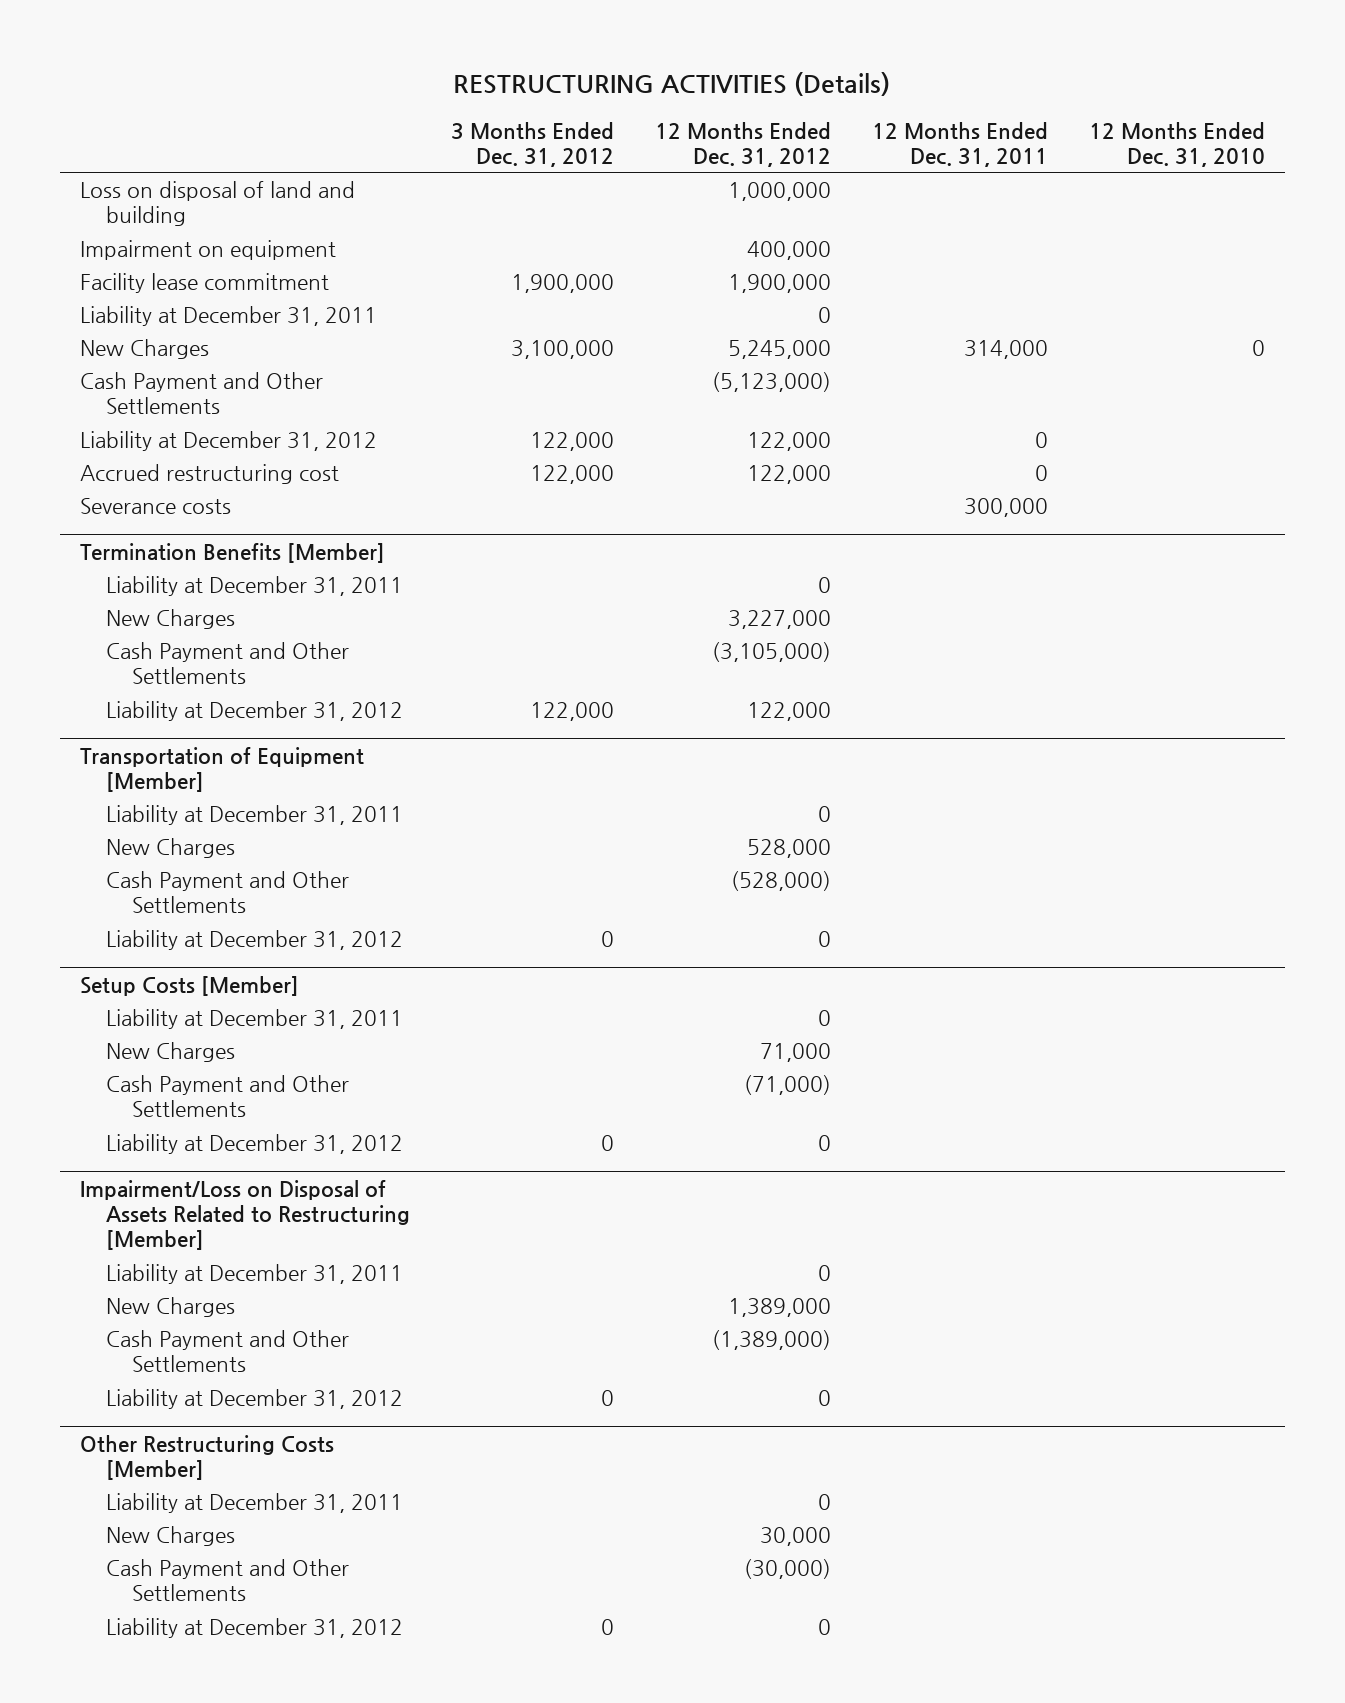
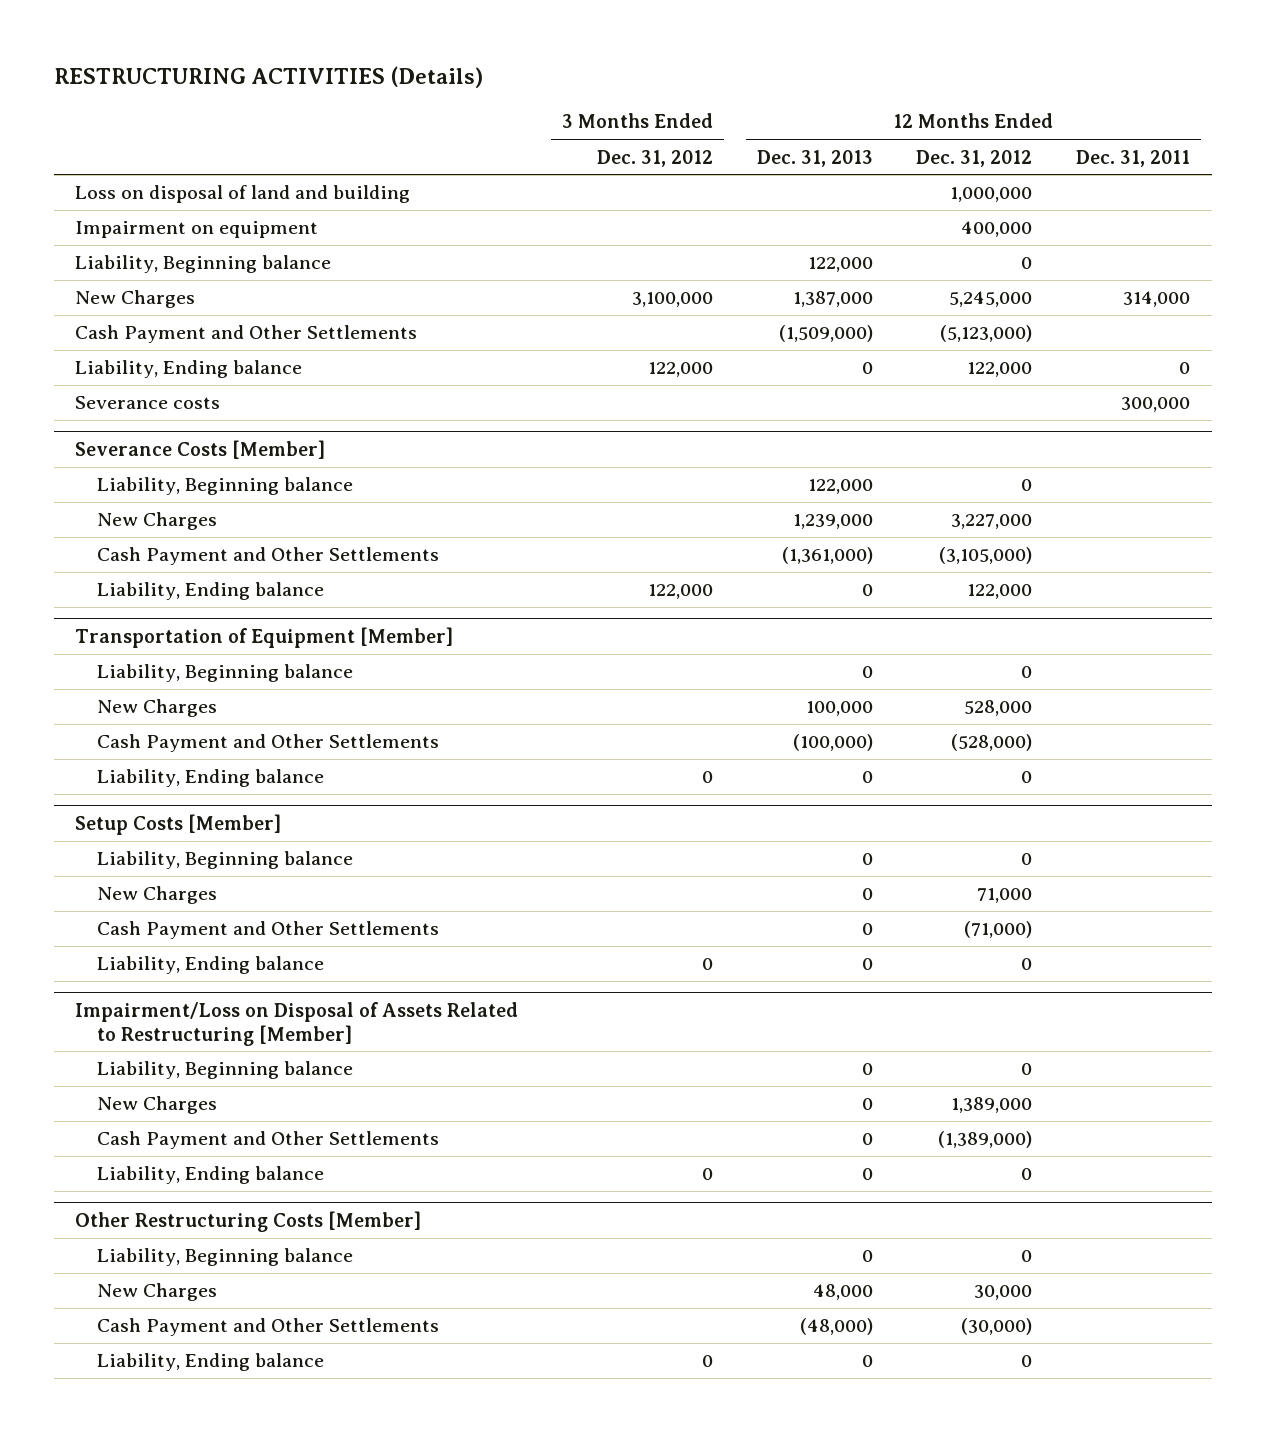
[1088,121,1265,167] 12 Months Ended Dec. 31, 2010 -> none
none -> [756,149,873,167] Dec. 31, 2013
[79,273,329,294] Facility lease commitment -> none
[79,306,377,327] Liability at December 31, 2011 -> [75,255,332,274] Liability, Beginning balance
[79,464,339,485] Accrued restructuring cost -> none
[79,431,377,452] Liability at December 31, 2012 -> [75,360,303,379] Liability, Ending balance
[79,542,385,563] Termination Benefits [Member] -> none
none -> [75,440,326,460] Severance Costs [Member]
[106,576,404,597] Liability at December 31, 2011 -> [96,477,353,496] Liability, Beginning balance
[106,701,404,722] Liability at December 31, 2012 -> [96,582,324,601] Liability, Ending balance
[106,805,404,826] Liability at December 31, 2011 -> [96,664,353,683] Liability, Beginning balance
[106,930,404,951] Liability at December 31, 2012 -> [96,769,324,788] Liability, Ending balance
[106,1009,404,1030] Liability at December 31, 2011 -> [96,851,353,870] Liability, Beginning balance
[106,1134,404,1155] Liability at December 31, 2012 -> [96,956,324,975] Liability, Ending balance
[106,1264,404,1285] Liability at December 31, 2011 -> [96,1061,353,1080] Liability, Beginning balance
[106,1389,404,1410] Liability at December 31, 2012 -> [96,1166,324,1185] Liability, Ending balance
[106,1493,404,1514] Liability at December 31, 2011 -> [96,1248,353,1267] Liability, Beginning balance
[106,1618,404,1639] Liability at December 31, 2012 -> [96,1353,324,1372] Liability, Ending balance

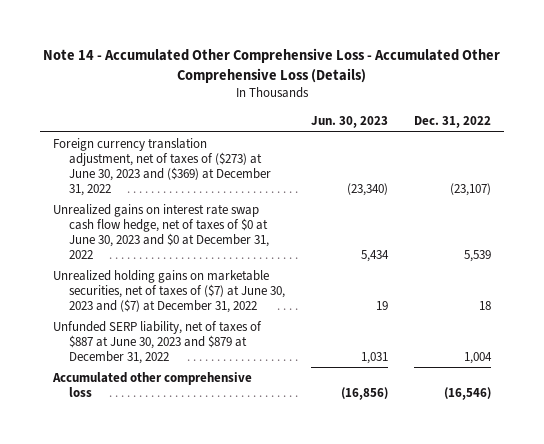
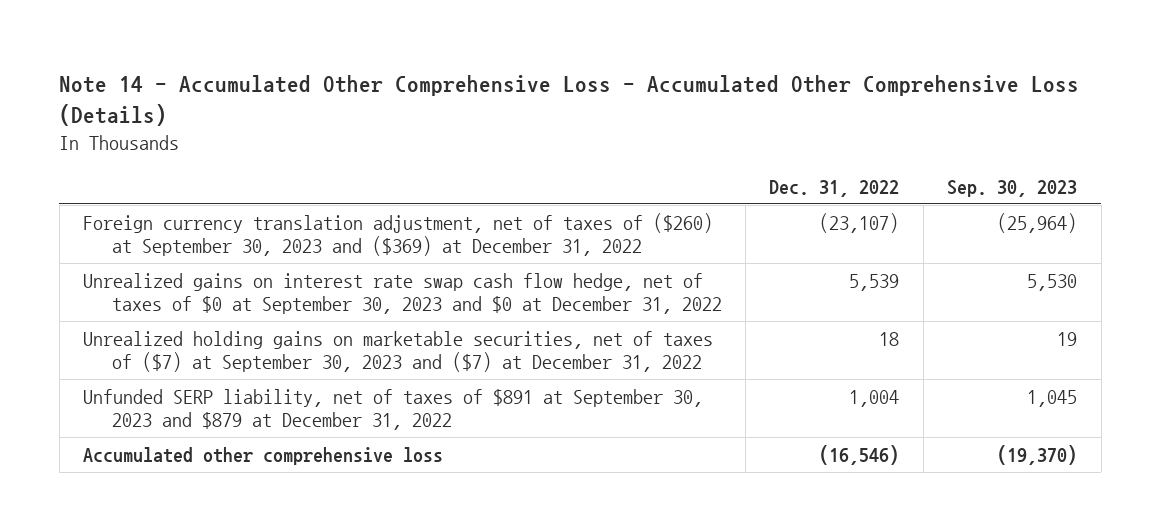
[311,115,389,128] Jun. 30, 2023 -> none
none -> [947,179,1078,197] Sep. 30, 2023
[52,138,271,196] Foreign currency translation adjustment, net of taxes of ($273) at June 30, 2023 and ($369) at December 31, 2022 -> [83,212,714,257] Foreign currency translation adjustment, net of taxes of ($260) at September 30, 2023 and ($369) at December 31, 2022
[52,204,269,259] Unrealized gains on interest rate swap cash flow hedge, net of taxes of $0 at June 30, 2023 and $0 at December 31, 2022 -> [83,272,722,315] Unrealized gains on interest rate swap cash flow hedge, net of taxes of $0 at September 30, 2023 and $0 at December 31, 2022
[52,270,285,313] Unrealized holding gains on marketable securities, net of taxes of ($7) at June 30, 2023 and ($7) at December 31, 2022 -> [83,330,714,373] Unrealized holding gains on marketable securities, net of taxes of ($7) at September 30, 2023 and ($7) at December 31, 2022
[52,321,262,364] Unfunded SERP liability, net of taxes of $887 at June 30, 2023 and $879 at December 31, 2022 -> [83,388,704,431] Unfunded SERP liability, net of taxes of $891 at September 30, 2023 and $879 at December 31, 2022

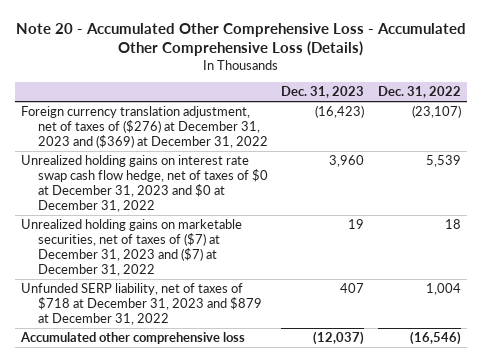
[59,74,1080,126] Note 14 - Accumulated Other Comprehensive Loss - Accumulated Other Comprehensive Loss (Details) -> [15,22,466,57] Note 20 - Accumulated Other Comprehensive Loss - Accumulated Other Comprehensive Loss (Details)
[947,179,1078,197] Sep. 30, 2023 -> none
none -> [281,86,365,99] Dec. 31, 2023
[83,212,714,257] Foreign currency translation adjustment, net of taxes of ($260) at September 30, 2023 and ($369) at December 31, 2022 -> [21,106,268,148] Foreign currency translation adjustment, net of taxes of ($276) at December 31, 2023 and ($369) at December 31, 2022
[83,272,722,315] Unrealized gains on interest rate swap cash flow hedge, net of taxes of $0 at September 30, 2023 and $0 at December 31, 2022 -> [21,155,268,212] Unrealized holding gains on interest rate swap cash flow hedge, net of taxes of $0 at December 31, 2023 and $0 at December 31, 2022
[83,330,714,373] Unrealized holding gains on marketable securities, net of taxes of ($7) at September 30, 2023 and ($7) at December 31, 2022 -> [21,219,243,276] Unrealized holding gains on marketable securities, net of taxes of ($7) at December 31, 2023 and ($7) at December 31, 2022
[83,388,704,431] Unfunded SERP liability, net of taxes of $891 at September 30, 2023 and $879 at December 31, 2022 -> [21,283,262,325] Unfunded SERP liability, net of taxes of $718 at December 31, 2023 and $879 at December 31, 2022

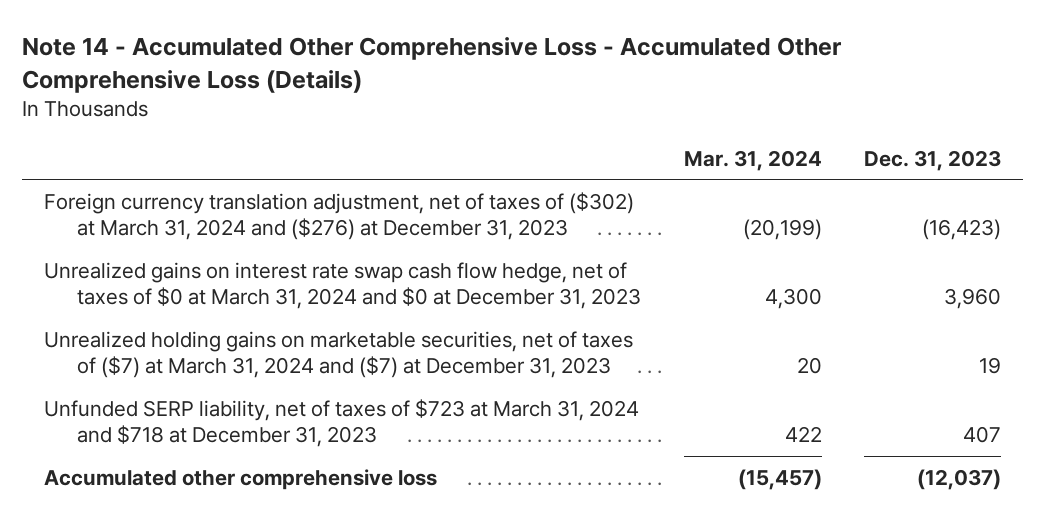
[15,22,466,57] Note 20 - Accumulated Other Comprehensive Loss - Accumulated Other Comprehensive Loss (Details) -> [22,36,843,93] Note 14 - Accumulated Other Comprehensive Loss - Accumulated Other Comprehensive Loss (Details)
[377,86,461,99] Dec. 31, 2022 -> none
none -> [683,149,822,171] Mar. 31, 2024
[21,106,268,148] Foreign currency translation adjustment, net of taxes of ($276) at December 31, 2023 and ($369) at December 31, 2022 -> [43,191,634,241] Foreign currency translation adjustment, net of taxes of ($302) at March 31, 2024 and ($276) at December 31, 2023
[21,155,268,212] Unrealized holding gains on interest rate swap cash flow hedge, net of taxes of $0 at December 31, 2023 and $0 at December 31, 2022 -> [43,261,641,310] Unrealized gains on interest rate swap cash flow hedge, net of taxes of $0 at March 31, 2024 and $0 at December 31, 2023
[21,219,243,276] Unrealized holding gains on marketable securities, net of taxes of ($7) at December 31, 2023 and ($7) at December 31, 2022 -> [43,330,633,379] Unrealized holding gains on marketable securities, net of taxes of ($7) at March 31, 2024 and ($7) at December 31, 2023
[21,283,262,325] Unfunded SERP liability, net of taxes of $718 at December 31, 2023 and $879 at December 31, 2022 -> [43,398,639,448] Unfunded SERP liability, net of taxes of $723 at March 31, 2024 and $718 at December 31, 2023

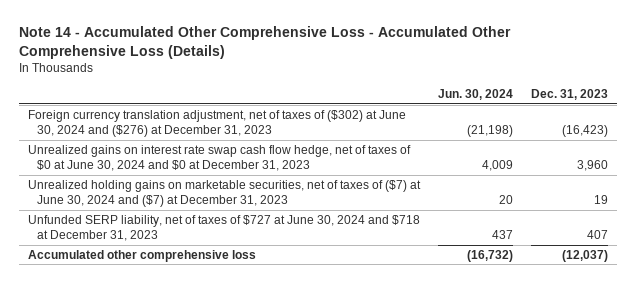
[683,149,822,171] Mar. 31, 2024 -> none
none -> [438,89,514,101] Jun. 30, 2024
[43,191,634,241] Foreign currency translation adjustment, net of taxes of ($302) at March 31, 2024 and ($276) at December 31, 2023 -> [27,109,406,138] Foreign currency translation adjustment, net of taxes of ($302) at June 30, 2024 and ($276) at December 31, 2023
[43,261,641,310] Unrealized gains on interest rate swap cash flow hedge, net of taxes of $0 at March 31, 2024 and $0 at December 31, 2023 -> [27,144,411,172] Unrealized gains on interest rate swap cash flow hedge, net of taxes of $0 at June 30, 2024 and $0 at December 31, 2023
[43,330,633,379] Unrealized holding gains on marketable securities, net of taxes of ($7) at March 31, 2024 and ($7) at December 31, 2023 -> [27,179,421,208] Unrealized holding gains on marketable securities, net of taxes of ($7) at June 30, 2024 and ($7) at December 31, 2023
[43,398,639,448] Unfunded SERP liability, net of taxes of $723 at March 31, 2024 and $718 at December 31, 2023 -> [27,214,420,242] Unfunded SERP liability, net of taxes of $727 at June 30, 2024 and $718 at December 31, 2023

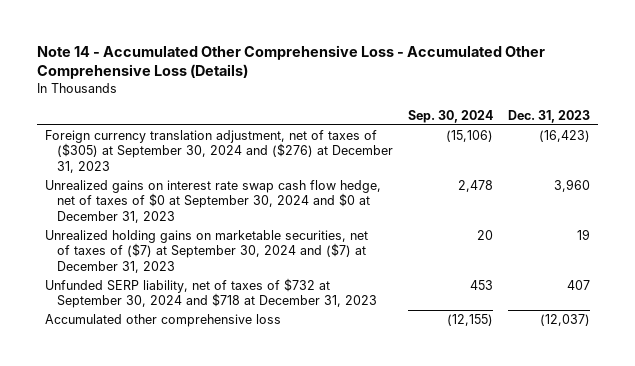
[438,89,514,101] Jun. 30, 2024 -> none
none -> [407,109,493,123] Sep. 30, 2024
[27,109,406,138] Foreign currency translation adjustment, net of taxes of ($302) at June 30, 2024 and ($276) at December 31, 2023 -> [44,129,393,173] Foreign currency translation adjustment, net of taxes of ($305) at September 30, 2024 and ($276) at December 31, 2023
[27,144,411,172] Unrealized gains on interest rate swap cash flow hedge, net of taxes of $0 at June 30, 2024 and $0 at December 31, 2023 -> [44,179,381,223] Unrealized gains on interest rate swap cash flow hedge, net of taxes of $0 at September 30, 2024 and $0 at December 31, 2023
[27,179,421,208] Unrealized holding gains on marketable securities, net of taxes of ($7) at June 30, 2024 and ($7) at December 31, 2023 -> [44,229,368,273] Unrealized holding gains on marketable securities, net of taxes of ($7) at September 30, 2024 and ($7) at December 31, 2023
[27,214,420,242] Unfunded SERP liability, net of taxes of $727 at June 30, 2024 and $718 at December 31, 2023 -> [44,277,377,309] Unfunded SERP liability, net of taxes of $732 at September 30, 2024 and $718 at December 31, 2023

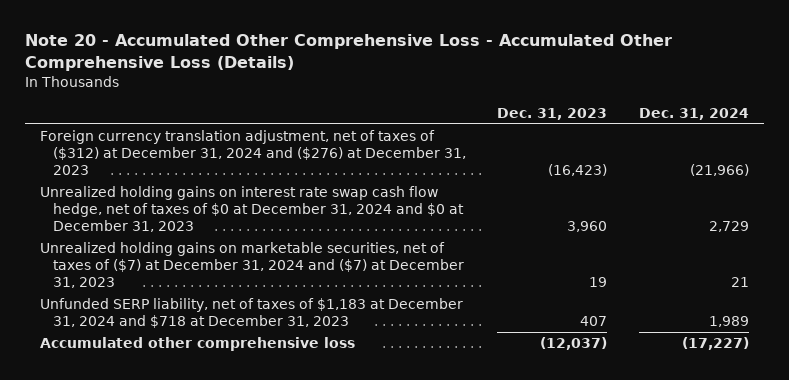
[37,44,546,80] Note 14 - Accumulated Other Comprehensive Loss - Accumulated Other Comprehensive Loss (Details) -> [24,34,672,72] Note 20 - Accumulated Other Comprehensive Loss - Accumulated Other Comprehensive Loss (Details)
[407,109,493,123] Sep. 30, 2024 -> none
none -> [638,107,749,120] Dec. 31, 2024
[44,129,393,173] Foreign currency translation adjustment, net of taxes of ($305) at September 30, 2024 and ($276) at December 31, 2023 -> [40,130,467,175] Foreign currency translation adjustment, net of taxes of ($312) at December 31, 2024 and ($276) at December 31, 2023
[44,179,381,223] Unrealized gains on interest rate swap cash flow hedge, net of taxes of $0 at September 30, 2024 and $0 at December 31, 2023 -> [40,186,465,232] Unrealized holding gains on interest rate swap cash flow hedge, net of taxes of $0 at December 31, 2024 and $0 at December 31, 2023
[44,229,368,273] Unrealized holding gains on marketable securities, net of taxes of ($7) at September 30, 2024 and ($7) at December 31, 2023 -> [40,242,465,288] Unrealized holding gains on marketable securities, net of taxes of ($7) at December 31, 2024 and ($7) at December 31, 2023
[44,277,377,309] Unfunded SERP liability, net of taxes of $732 at September 30, 2024 and $718 at December 31, 2023 -> [40,298,464,329] Unfunded SERP liability, net of taxes of $1,183 at December 31, 2024 and $718 at December 31, 2023

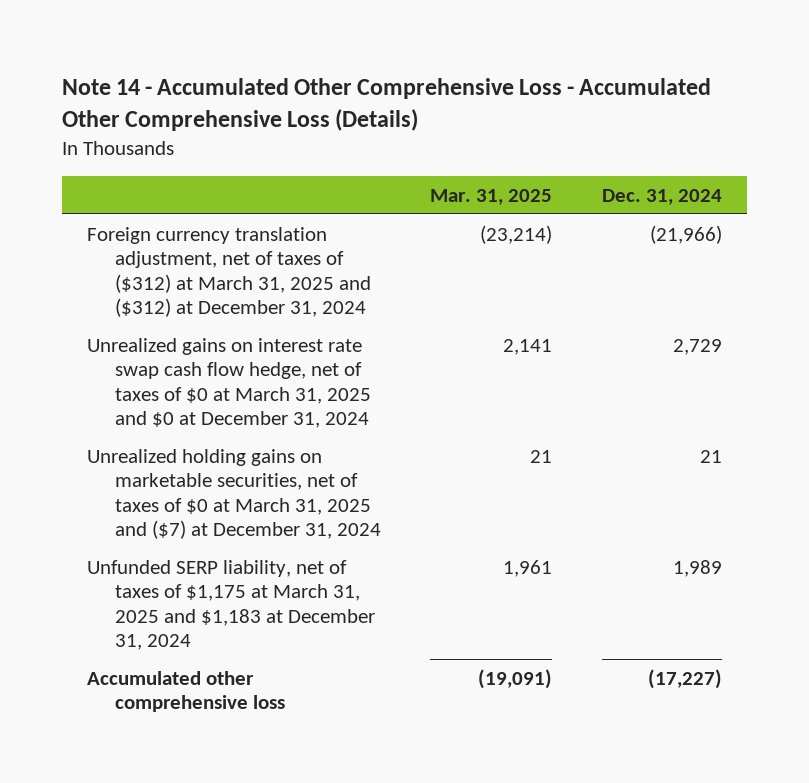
[24,34,672,72] Note 20 - Accumulated Other Comprehensive Loss - Accumulated Other Comprehensive Loss (Details) -> [62,77,712,131] Note 14 - Accumulated Other Comprehensive Loss - Accumulated Other Comprehensive Loss (Details)
[497,107,608,120] Dec. 31, 2023 -> none
none -> [430,188,553,205] Mar. 31, 2025
[40,130,467,175] Foreign currency translation adjustment, net of taxes of ($312) at December 31, 2024 and ($276) at December 31, 2023 -> [86,226,371,318] Foreign currency translation adjustment, net of taxes of ($312) at March 31, 2025 and ($312) at December 31, 2024
[40,186,465,232] Unrealized holding gains on interest rate swap cash flow hedge, net of taxes of $0 at December 31, 2024 and $0 at December 31, 2023 -> [86,337,371,429] Unrealized gains on interest rate swap cash flow hedge, net of taxes of $0 at March 31, 2025 and $0 at December 31, 2024
[40,242,465,288] Unrealized holding gains on marketable securities, net of taxes of ($7) at December 31, 2024 and ($7) at December 31, 2023 -> [86,448,381,540] Unrealized holding gains on marketable securities, net of taxes of $0 at March 31, 2025 and ($7) at December 31, 2024
[40,298,464,329] Unfunded SERP liability, net of taxes of $1,183 at December 31, 2024 and $718 at December 31, 2023 -> [86,559,375,651] Unfunded SERP liability, net of taxes of $1,175 at March 31, 2025 and $1,183 at December 31, 2024

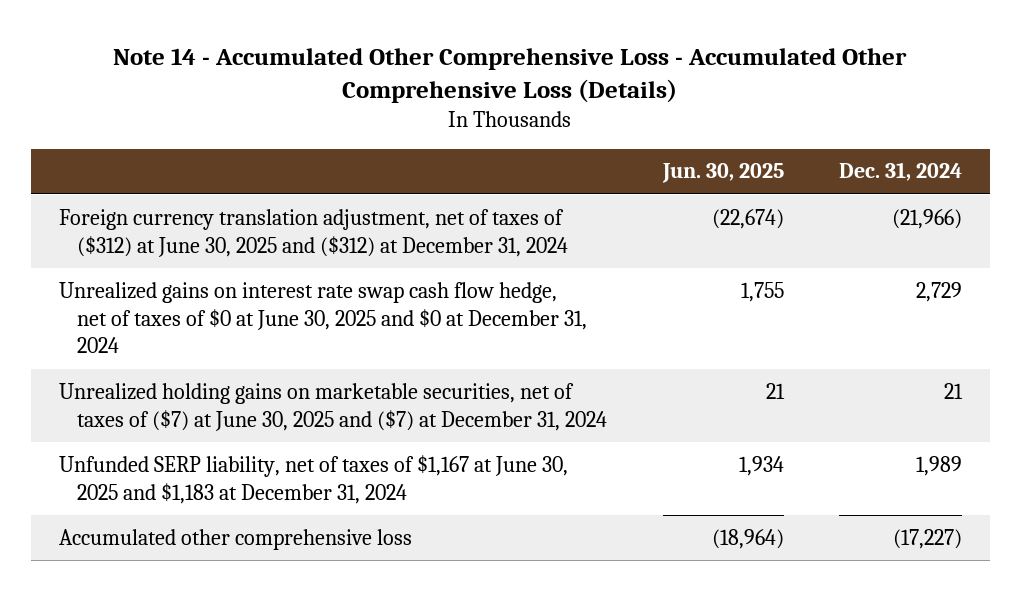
[430,188,553,205] Mar. 31, 2025 -> none
none -> [661,163,784,184] Jun. 30, 2025
[86,226,371,318] Foreign currency translation adjustment, net of taxes of ($312) at March 31, 2025 and ($312) at December 31, 2024 -> [58,208,569,257] Foreign currency translation adjustment, net of taxes of ($312) at June 30, 2025 and ($312) at December 31, 2024
[86,337,371,429] Unrealized gains on interest rate swap cash flow hedge, net of taxes of $0 at March 31, 2025 and $0 at December 31, 2024 -> [58,281,588,354] Unrealized gains on interest rate swap cash flow hedge, net of taxes of $0 at June 30, 2025 and $0 at December 31, 2024
[86,448,381,540] Unrealized holding gains on marketable securities, net of taxes of $0 at March 31, 2025 and ($7) at December 31, 2024 -> [58,382,608,431] Unrealized holding gains on marketable securities, net of taxes of ($7) at June 30, 2025 and ($7) at December 31, 2024
[86,559,375,651] Unfunded SERP liability, net of taxes of $1,175 at March 31, 2025 and $1,183 at December 31, 2024 -> [58,454,568,504] Unfunded SERP liability, net of taxes of $1,167 at June 30, 2025 and $1,183 at December 31, 2024

